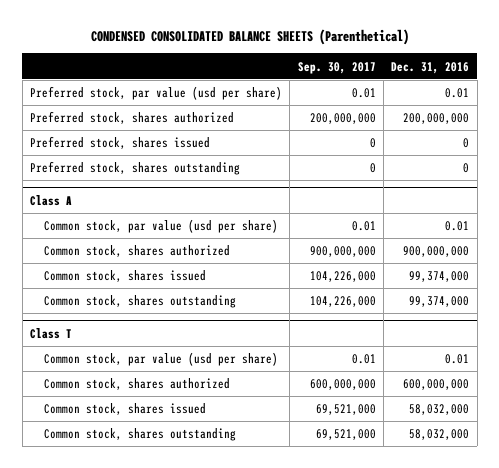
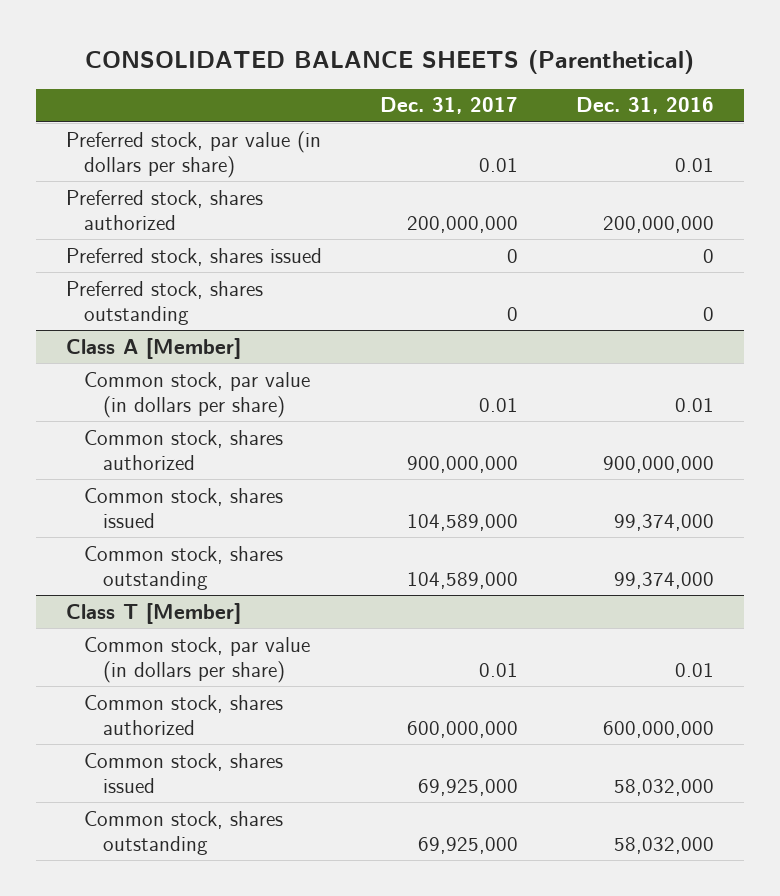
[90,29,409,46] CONDENSED CONSOLIDATED BALANCE SHEETS (Parenthetical) -> [84,50,694,75] CONSOLIDATED BALANCE SHEETS (Parenthetical)
[297,61,376,74] Sep. 30, 2017 -> none
none -> [379,97,518,115] Dec. 31, 2017
[29,86,282,101] Preferred stock, par value (usd per share) -> [65,130,321,178] Preferred stock, par value (in dollars per share)
[29,194,72,206] Class A -> [65,337,241,359] Class A [Member]
[43,219,278,234] Common stock, par value (usd per share) -> [84,371,311,418] Common stock, par value (in dollars per share)
[29,327,72,339] Class T -> [65,602,241,624] Class T [Member]
[43,352,278,367] Common stock, par value (usd per share) -> [84,636,311,683] Common stock, par value (in dollars per share)

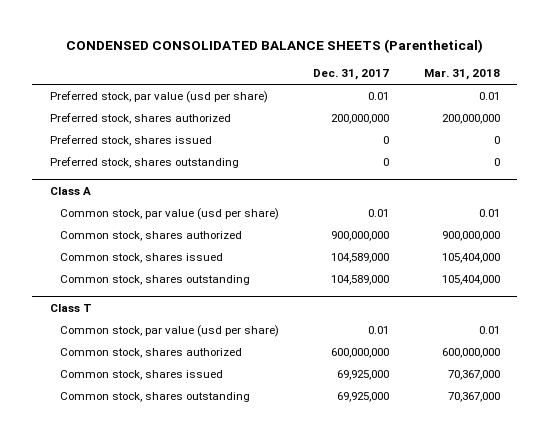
[84,50,694,75] CONSOLIDATED BALANCE SHEETS (Parenthetical) -> [65,39,483,54] CONDENSED CONSOLIDATED BALANCE SHEETS (Parenthetical)
[576,97,715,115] Dec. 31, 2016 -> none
none -> [423,69,500,81] Mar. 31, 2018
[65,130,321,178] Preferred stock, par value (in dollars per share) -> [49,91,268,104] Preferred stock, par value (usd per share)
[65,337,241,359] Class A [Member] -> [49,187,91,196] Class A
[84,371,311,418] Common stock, par value (in dollars per share) -> [59,208,279,221] Common stock, par value (usd per share)
[65,602,241,624] Class T [Member] -> [49,304,92,313] Class T
[84,636,311,683] Common stock, par value (in dollars per share) -> [59,325,279,338] Common stock, par value (usd per share)

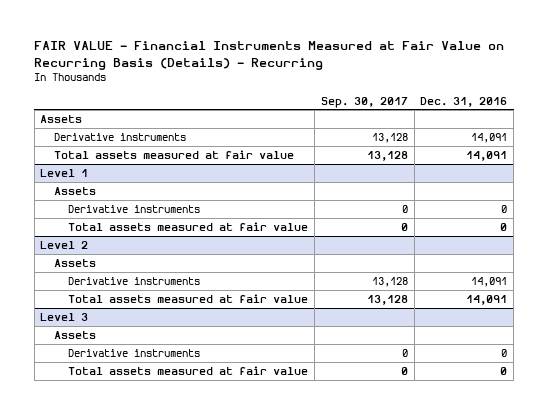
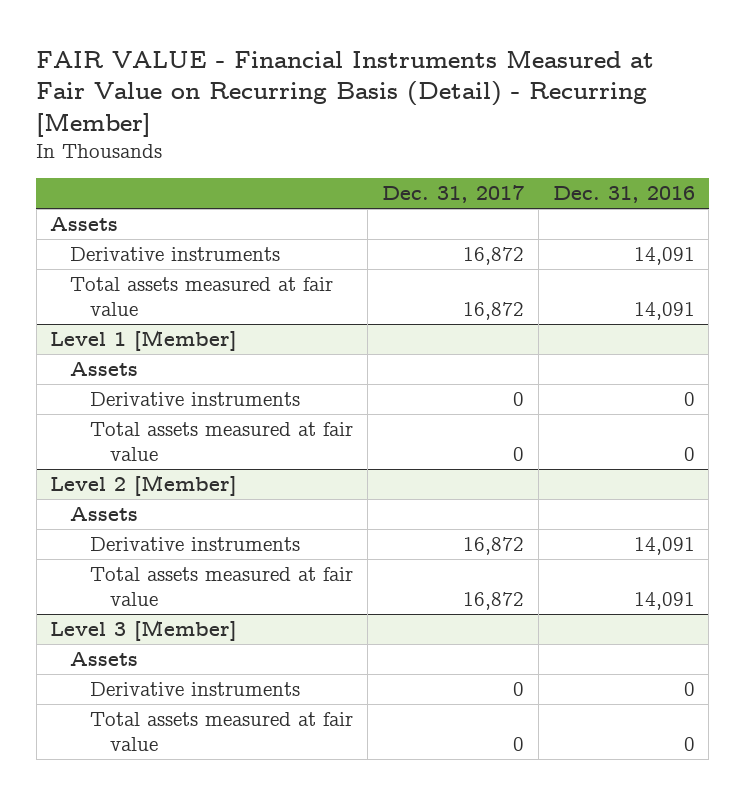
[34,41,505,70] FAIR VALUE - Financial Instruments Measured at Fair Value on Recurring Basis (Details) - Recurring -> [36,49,655,137] FAIR VALUE - Financial Instruments Measured at Fair Value on Recurring Basis (Detail) - Recurring [Member]
[320,96,408,108] Sep. 30, 2017 -> none
none -> [381,185,524,204] Dec. 31, 2017
[40,168,89,177] Level 1 -> [50,330,238,352] Level 1 [Member]
[40,240,89,249] Level 2 -> [50,475,238,497] Level 2 [Member]
[40,312,89,321] Level 3 -> [50,620,238,642] Level 3 [Member]

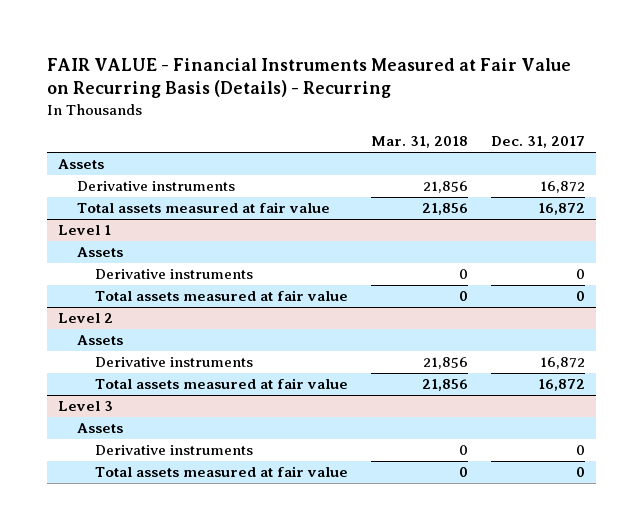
[36,49,655,137] FAIR VALUE - Financial Instruments Measured at Fair Value on Recurring Basis (Detail) - Recurring [Member] -> [47,57,572,99] FAIR VALUE - Financial Instruments Measured at Fair Value on Recurring Basis (Details) - Recurring
[552,186,695,204] Dec. 31, 2016 -> none
none -> [370,136,468,149] Mar. 31, 2018
[50,330,238,352] Level 1 [Member] -> [58,225,112,236] Level 1
[50,475,238,497] Level 2 [Member] -> [58,313,114,324] Level 2
[50,620,238,642] Level 3 [Member] -> [58,401,114,412] Level 3

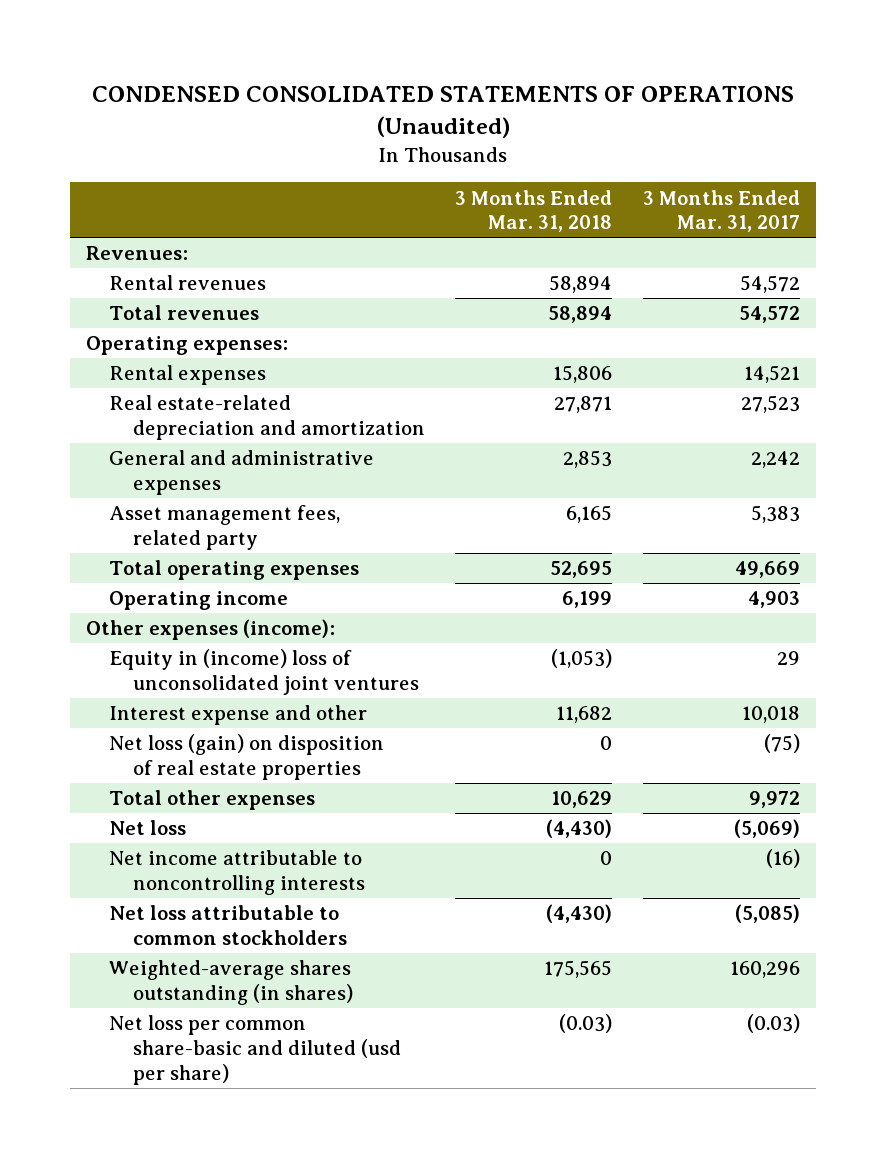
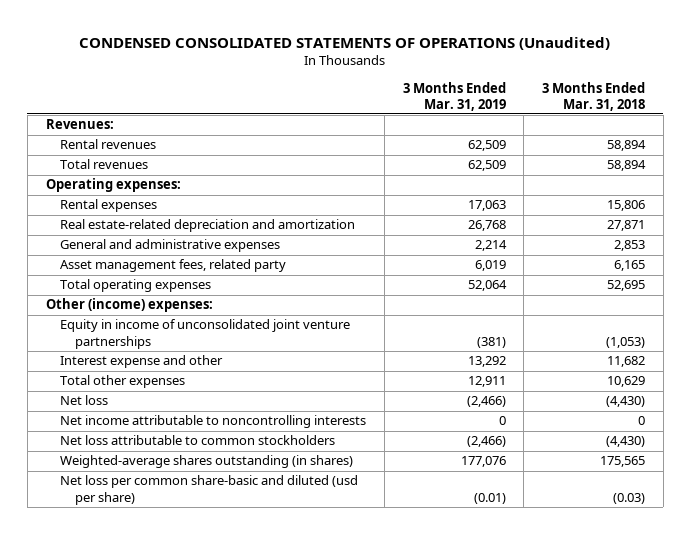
[643,189,801,233] 3 Months Ended Mar. 31, 2017 -> none
none -> [402,81,506,111] 3 Months Ended Mar. 31, 2019
[109,591,289,611] Operating income -> none
[85,619,335,641] Other expenses (income): -> [45,298,213,313] Other (income) expenses:
[109,649,419,695] Equity in (income) loss of unconsolidated joint ventures -> [60,319,351,349] Equity in income of unconsolidated joint venture partnerships
[109,734,385,780] Net loss (gain) on disposition of real estate properties -> none

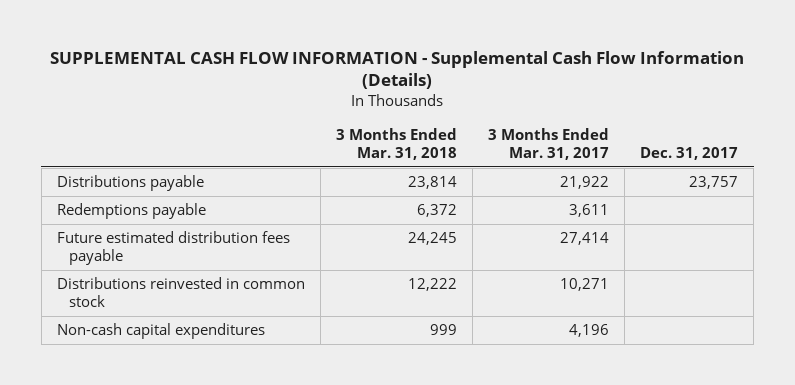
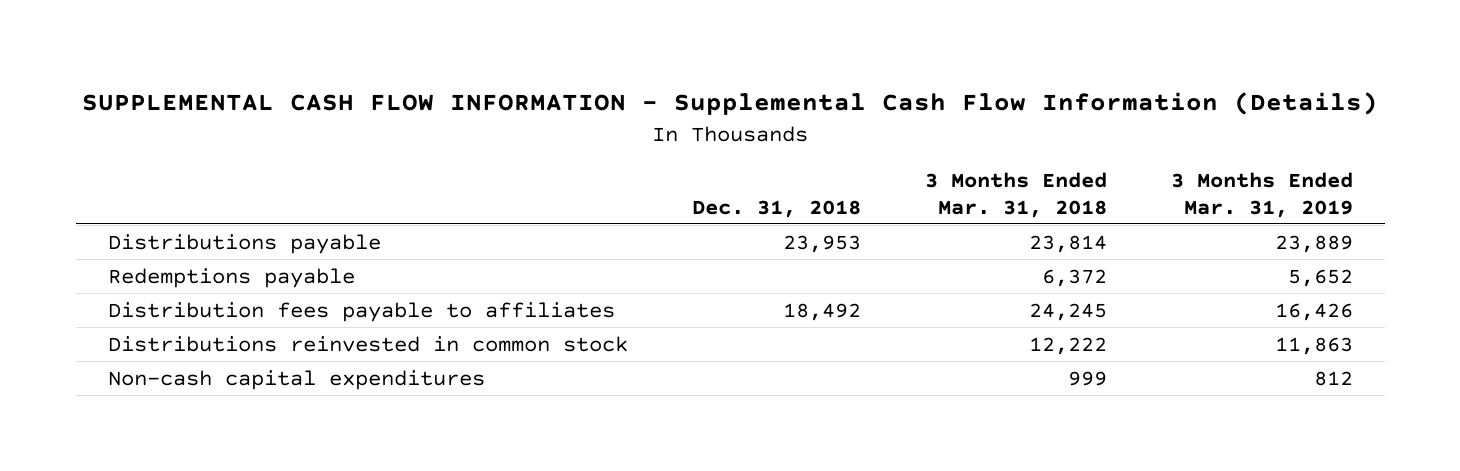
[487,128,609,160] 3 Months Ended Mar. 31, 2017 -> none
[639,146,738,160] Dec. 31, 2017 -> none
none -> [691,199,861,218] Dec. 31, 2018
none -> [1170,171,1353,218] 3 Months Ended Mar. 31, 2019
[56,231,290,266] Future estimated distribution fees payable -> [107,301,615,322] Distribution fees payable to affiliates

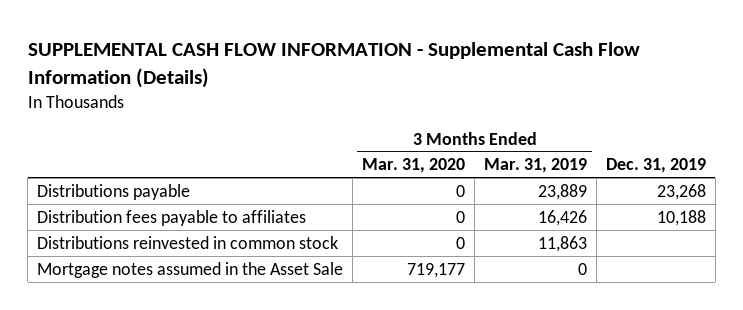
[691,199,861,218] Dec. 31, 2018 -> none
[924,171,1107,218] 3 Months Ended Mar. 31, 2018 -> none
none -> [362,158,466,174] Mar. 31, 2020
none -> [605,158,706,174] Dec. 31, 2019
[107,267,355,288] Redemptions payable -> none
[107,369,485,390] Non-cash capital expenditures -> none
none -> [37,261,344,278] Mortgage notes assumed in the Asset Sale

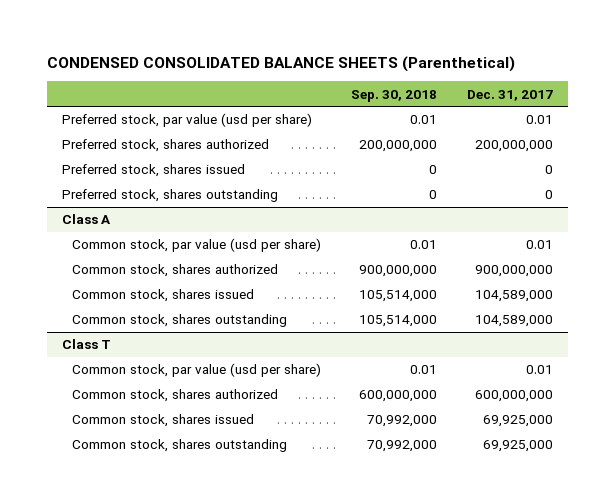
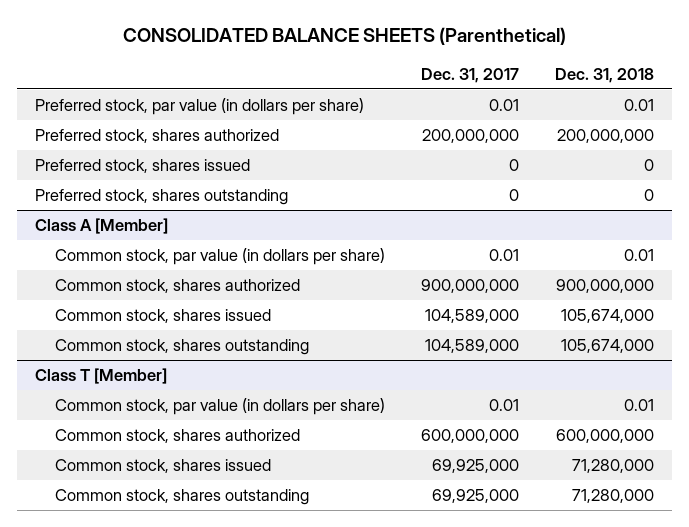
[46,55,515,72] CONDENSED CONSOLIDATED BALANCE SHEETS (Parenthetical) -> [122,27,566,46] CONSOLIDATED BALANCE SHEETS (Parenthetical)
[350,89,437,102] Sep. 30, 2018 -> none
none -> [555,67,655,83] Dec. 31, 2018
[61,113,312,128] Preferred stock, par value (usd per share) -> [35,97,365,115] Preferred stock, par value (in dollars per share)
[61,214,111,225] Class A -> [35,217,169,234] Class A [Member]
[71,238,321,253] Common stock, par value (usd per share) -> [54,247,385,265] Common stock, par value (in dollars per share)
[61,339,111,350] Class T -> [35,367,168,384] Class T [Member]
[71,363,321,378] Common stock, par value (usd per share) -> [54,397,385,415] Common stock, par value (in dollars per share)

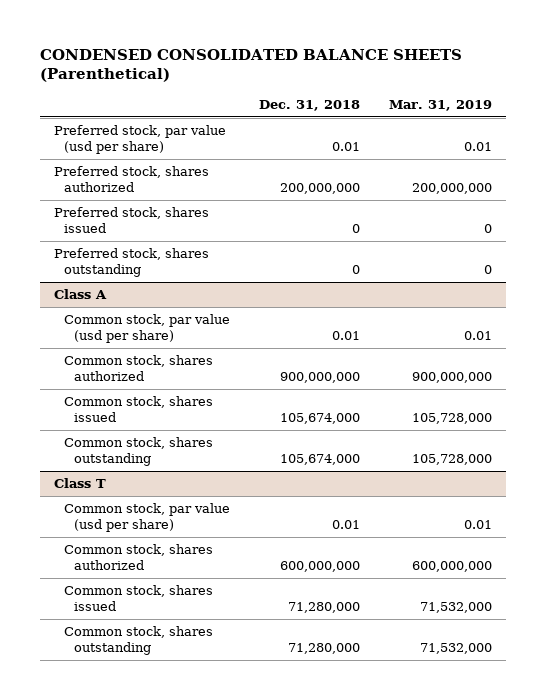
[122,27,566,46] CONSOLIDATED BALANCE SHEETS (Parenthetical) -> [40,48,463,83] CONDENSED CONSOLIDATED BALANCE SHEETS (Parenthetical)
[420,67,519,83] Dec. 31, 2017 -> none
none -> [388,100,492,112] Mar. 31, 2019
[35,97,365,115] Preferred stock, par value (in dollars per share) -> [54,125,227,155] Preferred stock, par value (usd per share)
[35,217,169,234] Class A [Member] -> [54,289,108,300] Class A
[54,247,385,265] Common stock, par value (in dollars per share) -> [64,314,231,344] Common stock, par value (usd per share)
[35,367,168,384] Class T [Member] -> [54,478,107,489] Class T
[54,397,385,415] Common stock, par value (in dollars per share) -> [64,503,231,533] Common stock, par value (usd per share)

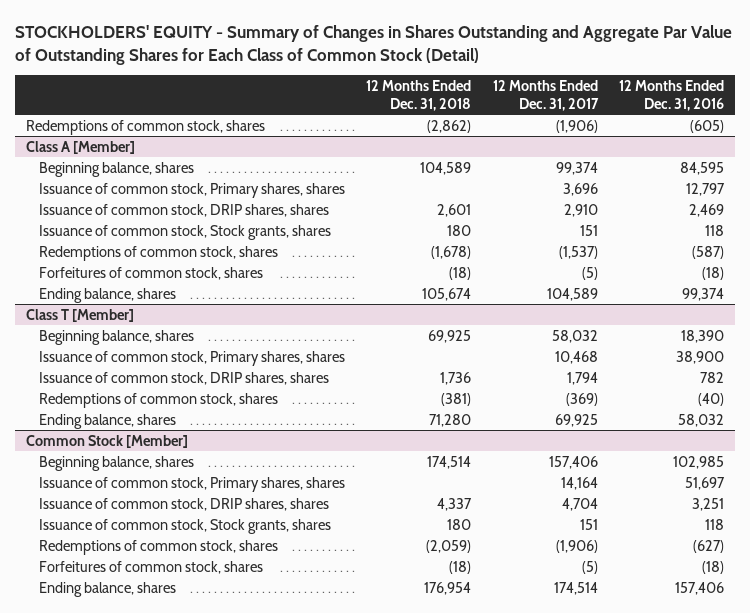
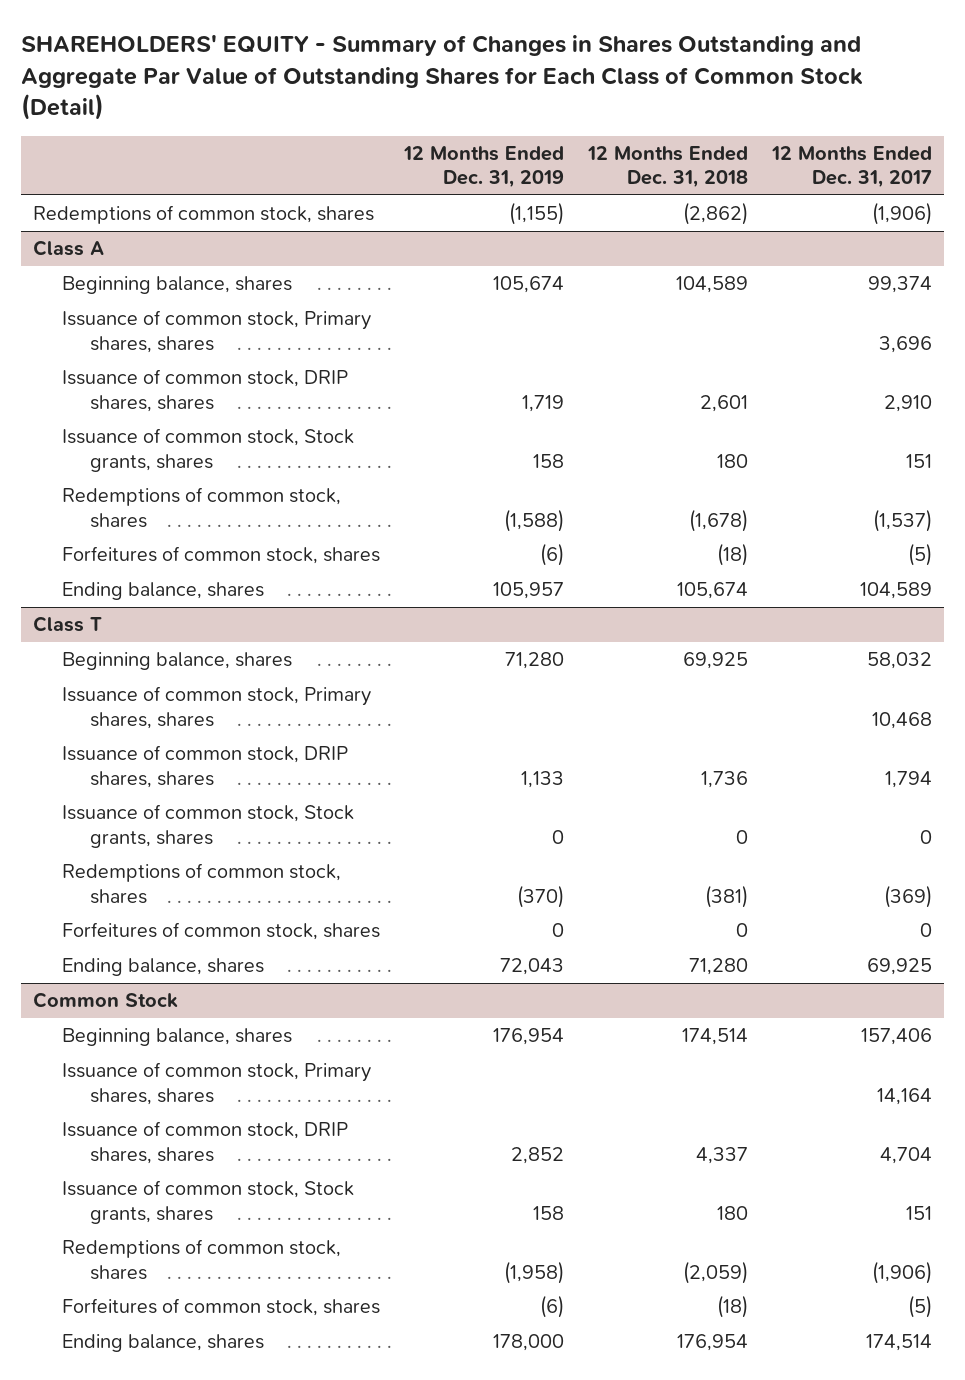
[14,24,732,65] STOCKHOLDERS' EQUITY - Summary of Changes in Shares Outstanding and Aggregate Par Value of Outstanding Shares for Each Class of Common Stock (Detail) -> [21,35,864,121] SHAREHOLDERS' EQUITY - Summary of Changes in Shares Outstanding and Aggregate Par Value of Outstanding Shares for Each Class of Common Stock (Detail)
[619,80,725,111] 12 Months Ended Dec. 31, 2016 -> none
none -> [402,145,564,189] 12 Months Ended Dec. 31, 2019
[25,140,135,154] Class A [Member] -> [33,240,105,257] Class A
[25,308,134,322] Class T [Member] -> [33,616,103,633] Class T
none -> [61,804,354,848] Issuance of common stock, Stock grants, shares
none -> [61,922,380,941] Forfeitures of common stock, shares
[25,434,188,448] Common Stock [Member] -> [33,992,179,1009] Common Stock

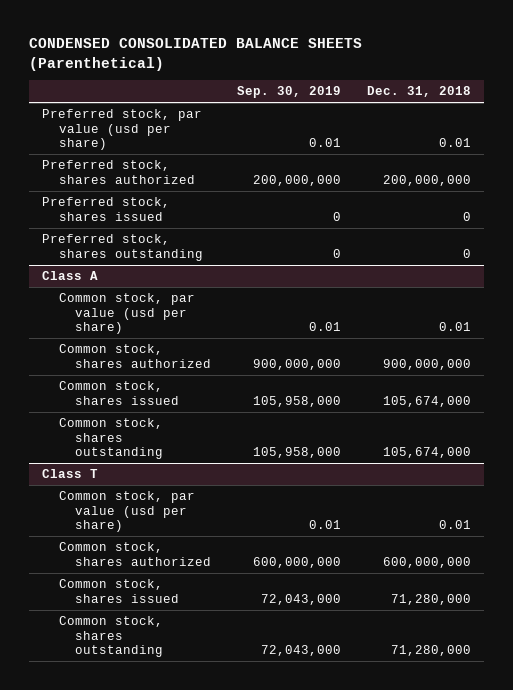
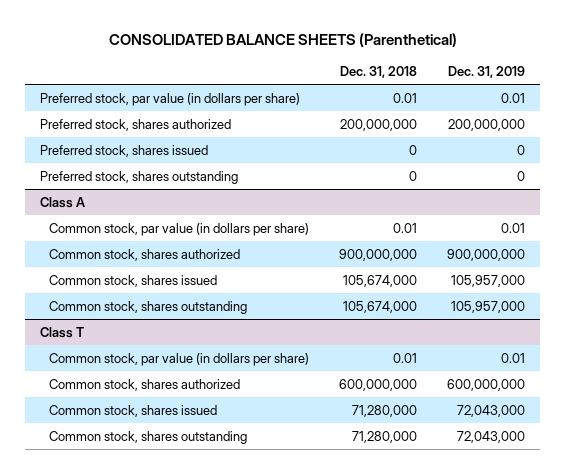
[28,38,362,71] CONDENSED CONSOLIDATED BALANCE SHEETS (Parenthetical) -> [108,33,457,48] CONSOLIDATED BALANCE SHEETS (Parenthetical)
[237,86,342,99] Sep. 30, 2019 -> none
none -> [448,66,526,79] Dec. 31, 2019
[41,109,202,151] Preferred stock, par value (usd per share) -> [39,92,300,106] Preferred stock, par value (in dollars per share)
[58,293,195,335] Common stock, par value (usd per share) -> [49,222,310,236] Common stock, par value (in dollars per share)
[58,491,195,533] Common stock, par value (usd per share) -> [49,352,310,366] Common stock, par value (in dollars per share)

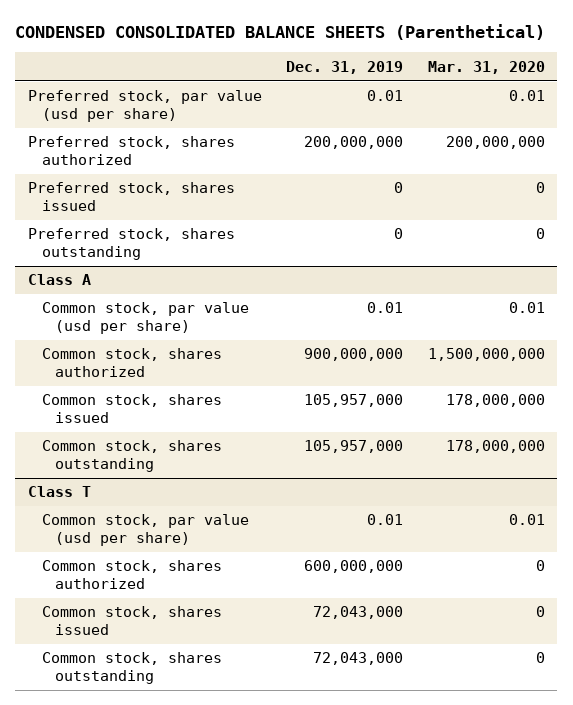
[108,33,457,48] CONSOLIDATED BALANCE SHEETS (Parenthetical) -> [15,23,546,40] CONDENSED CONSOLIDATED BALANCE SHEETS (Parenthetical)
[340,66,418,79] Dec. 31, 2018 -> none
none -> [427,60,545,74] Mar. 31, 2020
[39,92,300,106] Preferred stock, par value (in dollars per share) -> [27,90,262,122] Preferred stock, par value (usd per share)
[49,222,310,236] Common stock, par value (in dollars per share) -> [41,302,249,334] Common stock, par value (usd per share)
[49,352,310,366] Common stock, par value (in dollars per share) -> [41,514,249,546] Common stock, par value (usd per share)

